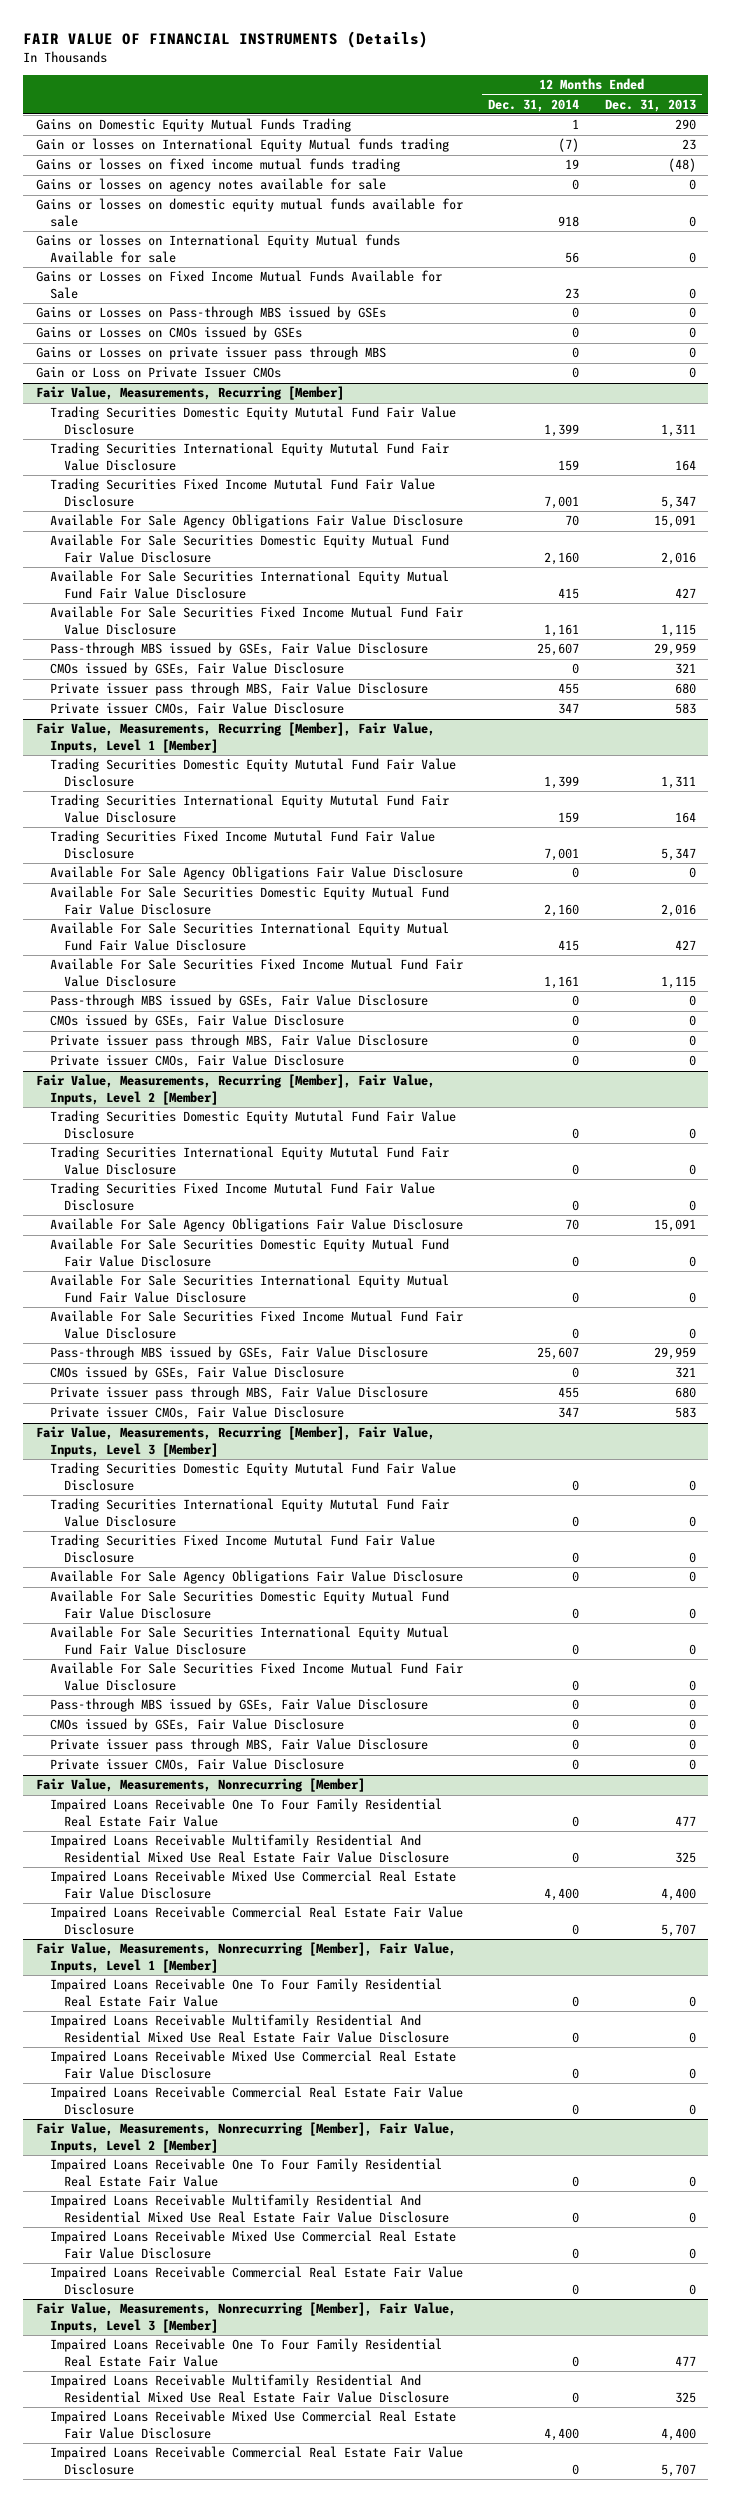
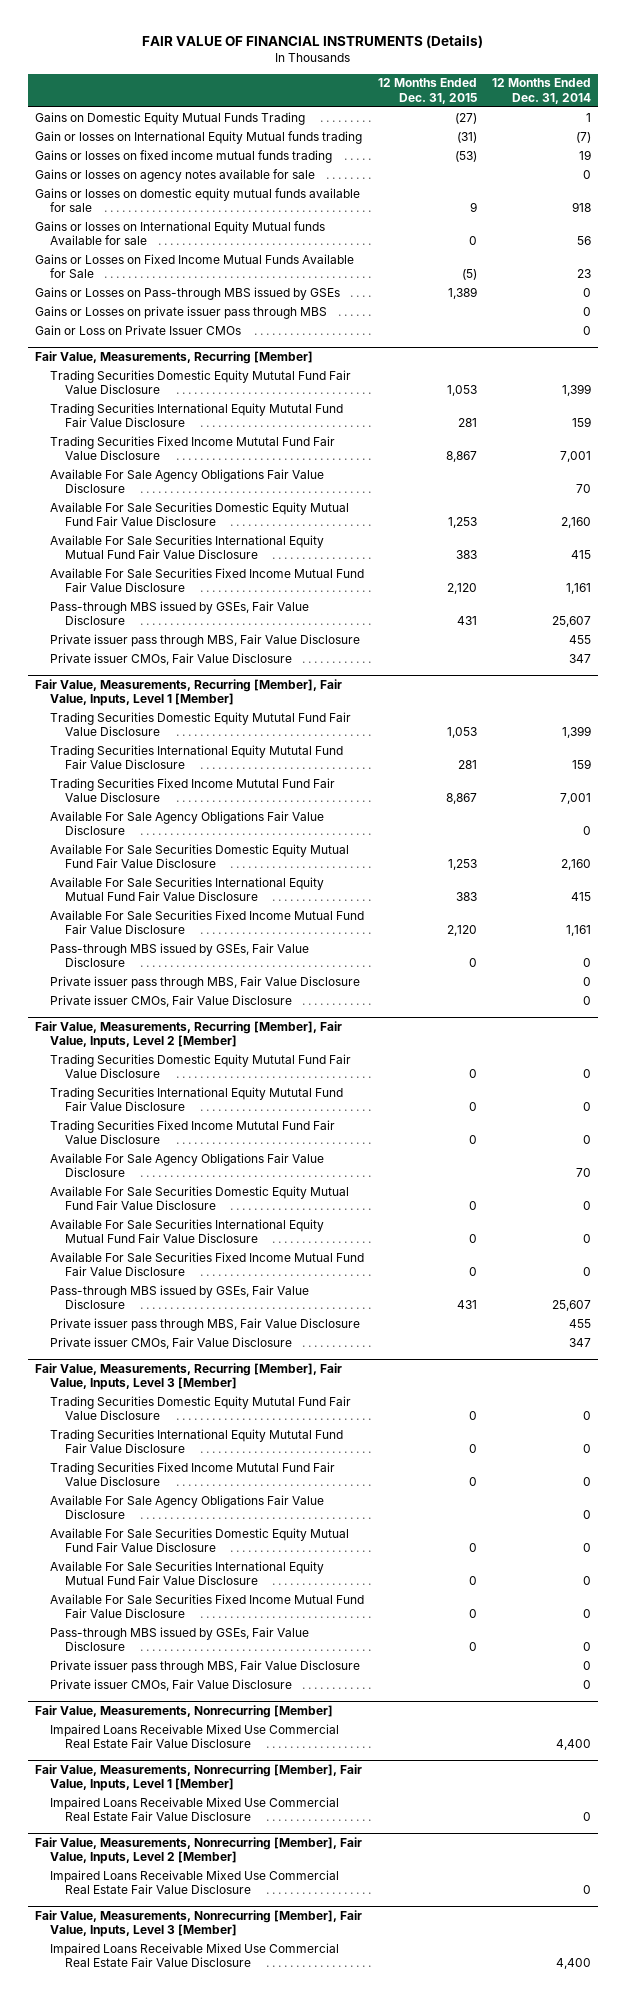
[604,98,696,112] Dec. 31, 2013 -> none
none -> [378,78,478,104] 12 Months Ended Dec. 31, 2015
[36,326,303,341] Gains or Losses on CMOs issued by GSEs -> none
[50,662,345,677] CMOs issued by GSEs, Fair Value Disclosure -> none
[50,1014,345,1029] CMOs issued by GSEs, Fair Value Disclosure -> none
[50,1366,345,1381] CMOs issued by GSEs, Fair Value Disclosure -> none
[50,1718,345,1733] CMOs issued by GSEs, Fair Value Disclosure -> none
[50,1798,443,1827] Impaired Loans Receivable One To Four Family Residential Real Estate Fair Value -> none
[50,1834,450,1863] Impaired Loans Receivable Multifamily Residential And Residential Mixed Use Real Estate Fair Value Disclosure -> none
[50,1906,464,1935] Impaired Loans Receivable Commercial Real Estate Fair Value Disclosure -> none
[50,1978,443,2007] Impaired Loans Receivable One To Four Family Residential Real Estate Fair Value -> none
[50,2014,450,2043] Impaired Loans Receivable Multifamily Residential And Residential Mixed Use Real Estate Fair Value Disclosure -> none
[50,2086,464,2115] Impaired Loans Receivable Commercial Real Estate Fair Value Disclosure -> none
[50,2158,443,2187] Impaired Loans Receivable One To Four Family Residential Real Estate Fair Value -> none
[50,2194,450,2223] Impaired Loans Receivable Multifamily Residential And Residential Mixed Use Real Estate Fair Value Disclosure -> none
[50,2266,464,2295] Impaired Loans Receivable Commercial Real Estate Fair Value Disclosure -> none
[50,2338,443,2367] Impaired Loans Receivable One To Four Family Residential Real Estate Fair Value -> none
[50,2374,450,2403] Impaired Loans Receivable Multifamily Residential And Residential Mixed Use Real Estate Fair Value Disclosure -> none
[50,2446,464,2475] Impaired Loans Receivable Commercial Real Estate Fair Value Disclosure -> none

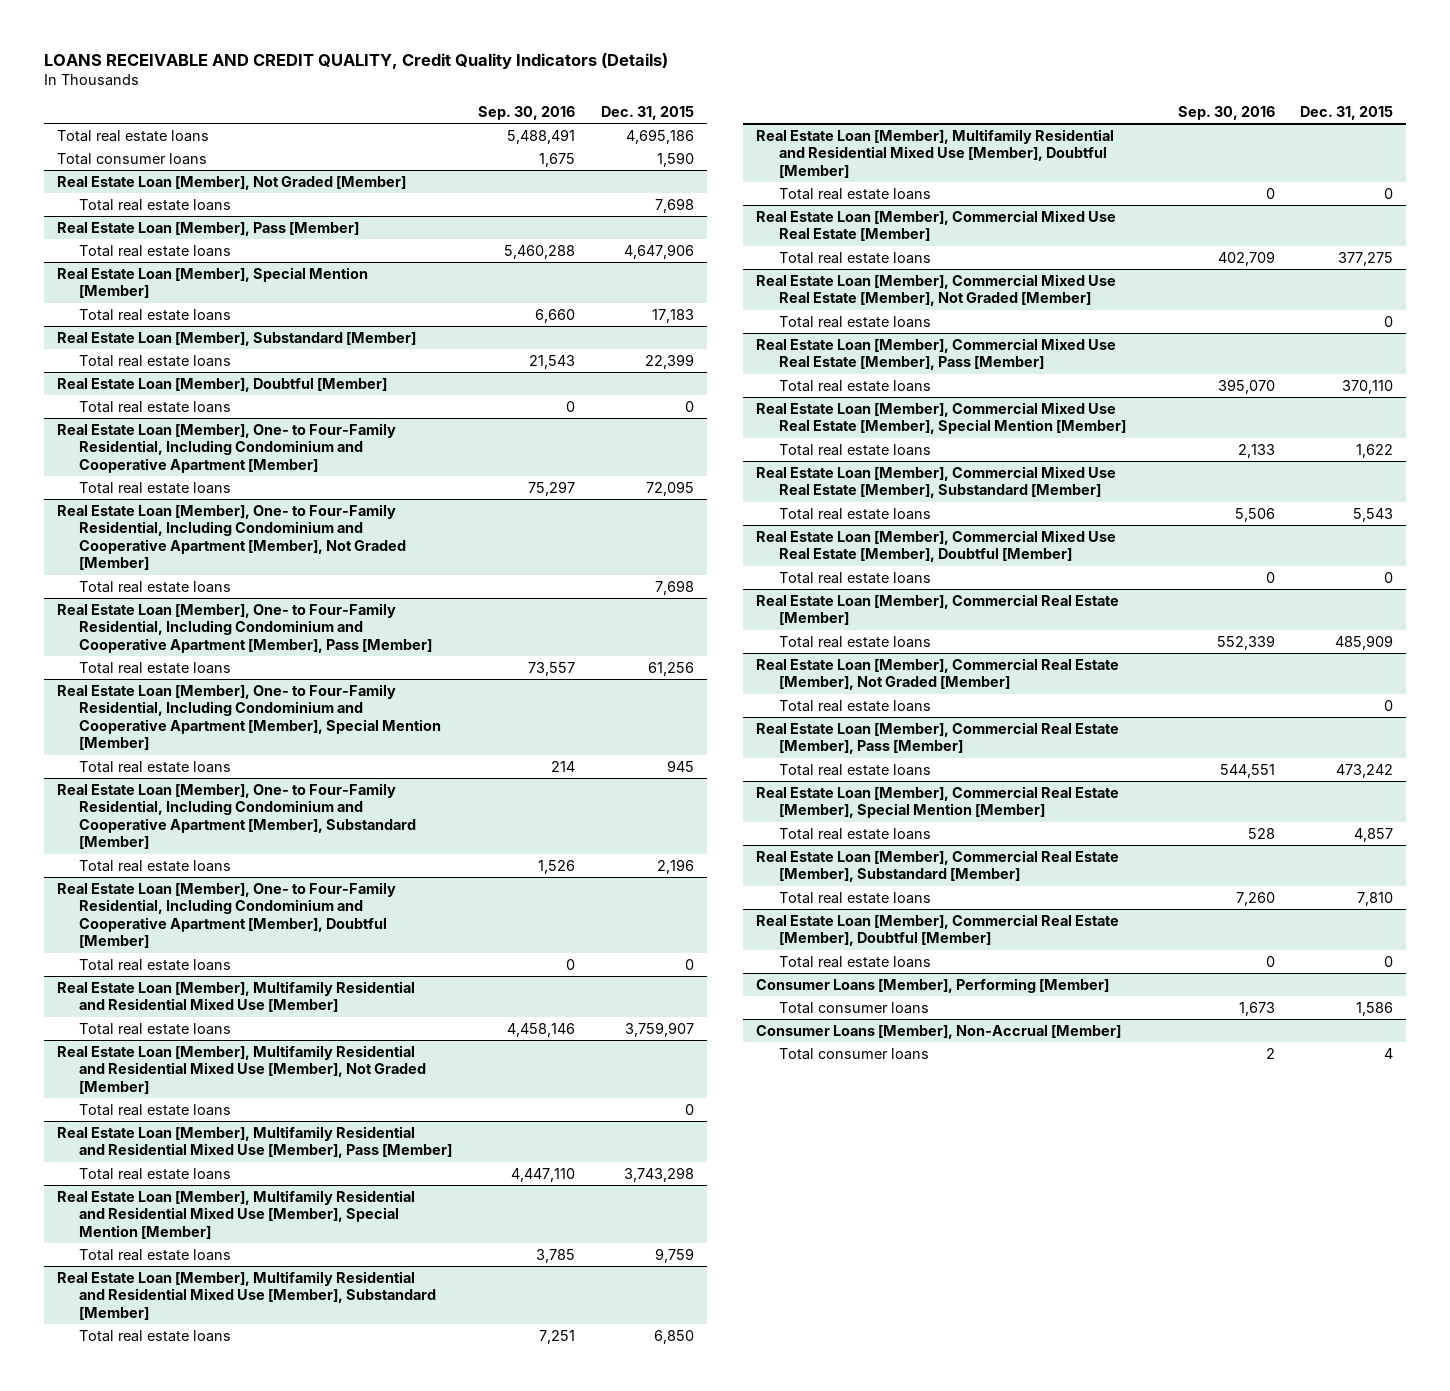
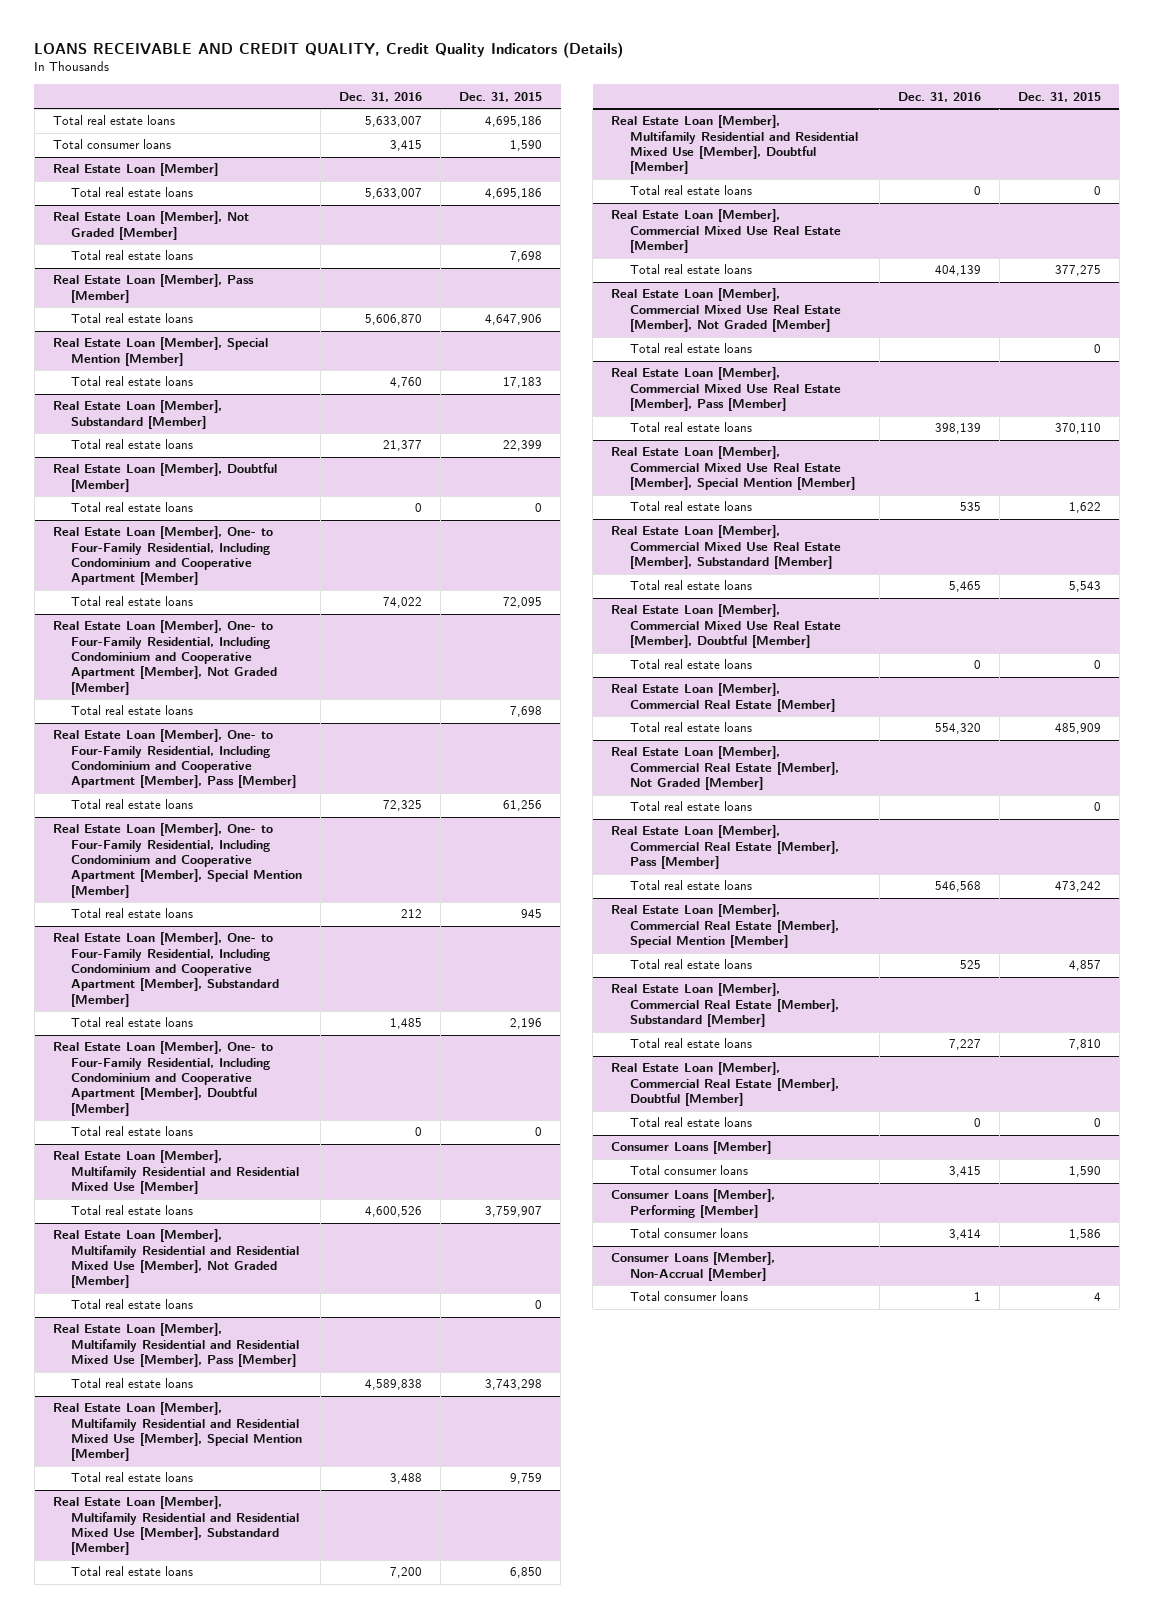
[478,105,576,120] Sep. 30, 2016 -> none
none -> [339,91,423,102] Dec. 31, 2016
none -> [52,163,218,177] Real Estate Loan [Member]
none -> [70,187,193,198] Total real estate loans
none -> [611,1141,772,1155] Consumer Loans [Member]
none -> [629,1165,748,1176] Total consumer loans

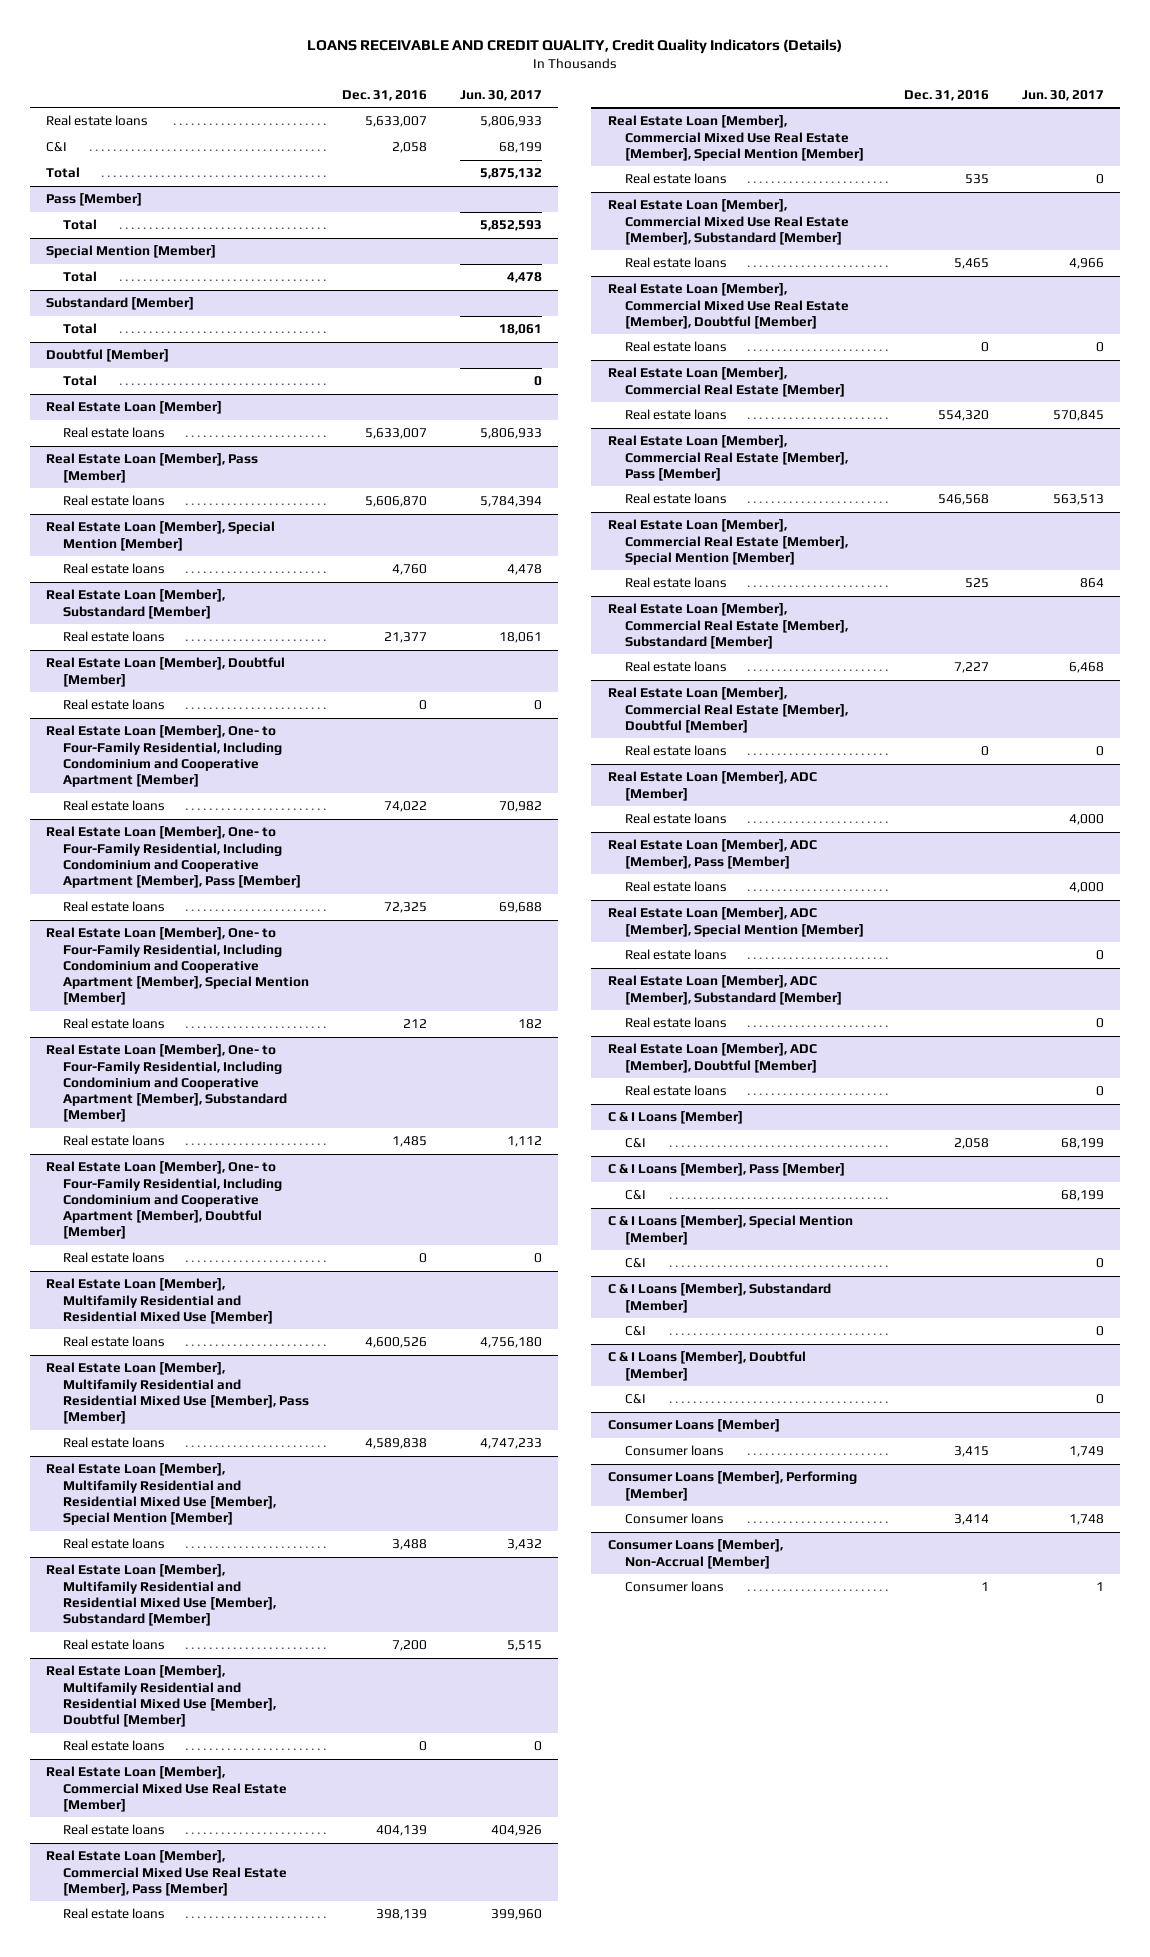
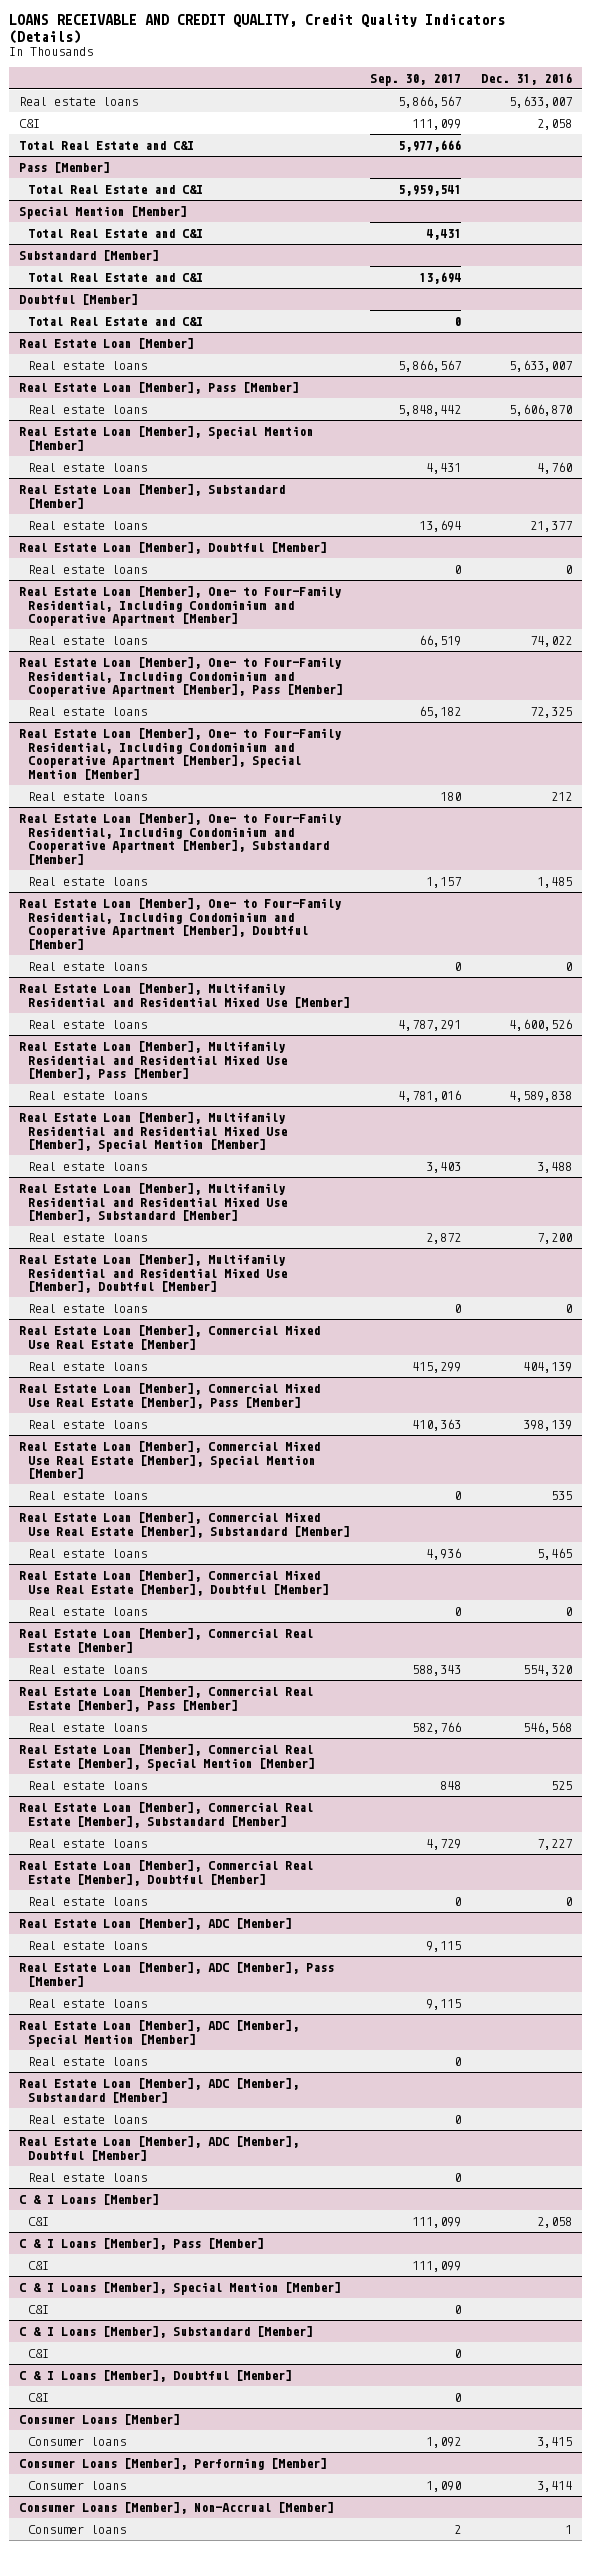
[459,89,542,101] Jun. 30, 2017 -> none
none -> [370,73,462,86] Sep. 30, 2017
[46,167,81,179] Total -> [19,140,195,150] Total Real Estate and C&I
[63,219,98,231] Total -> [28,184,204,194] Total Real Estate and C&I
[63,271,98,283] Total -> [28,228,204,238] Total Real Estate and C&I
[63,323,98,335] Total -> [28,272,204,282] Total Real Estate and C&I
[63,375,98,387] Total -> [28,316,204,326] Total Real Estate and C&I

